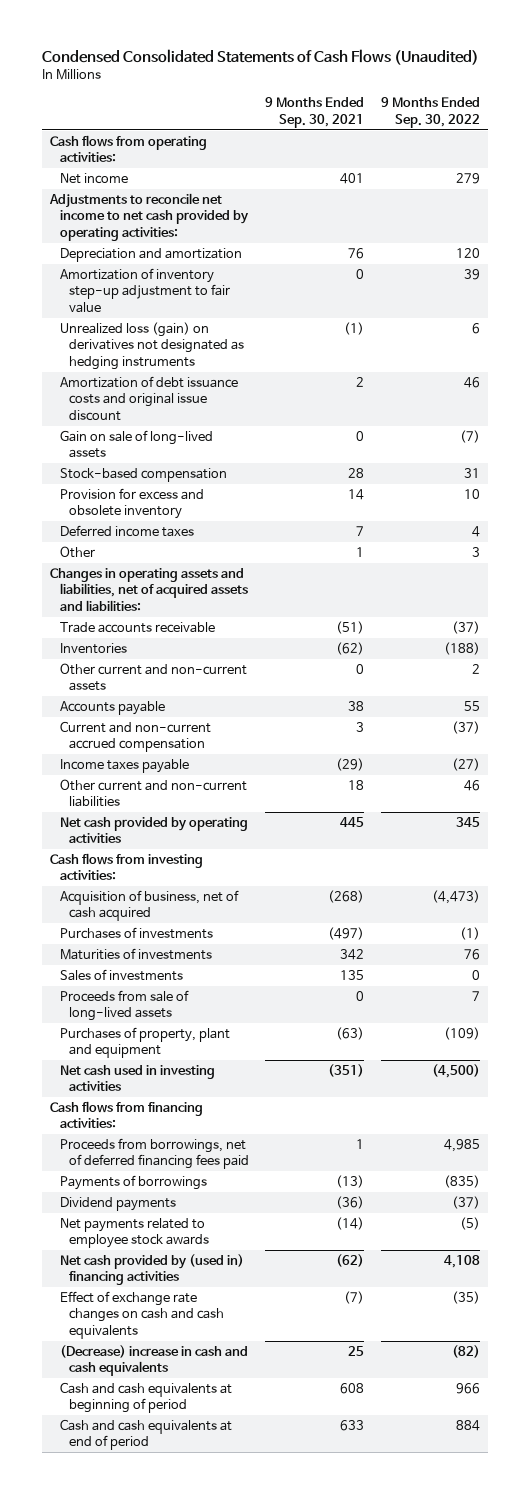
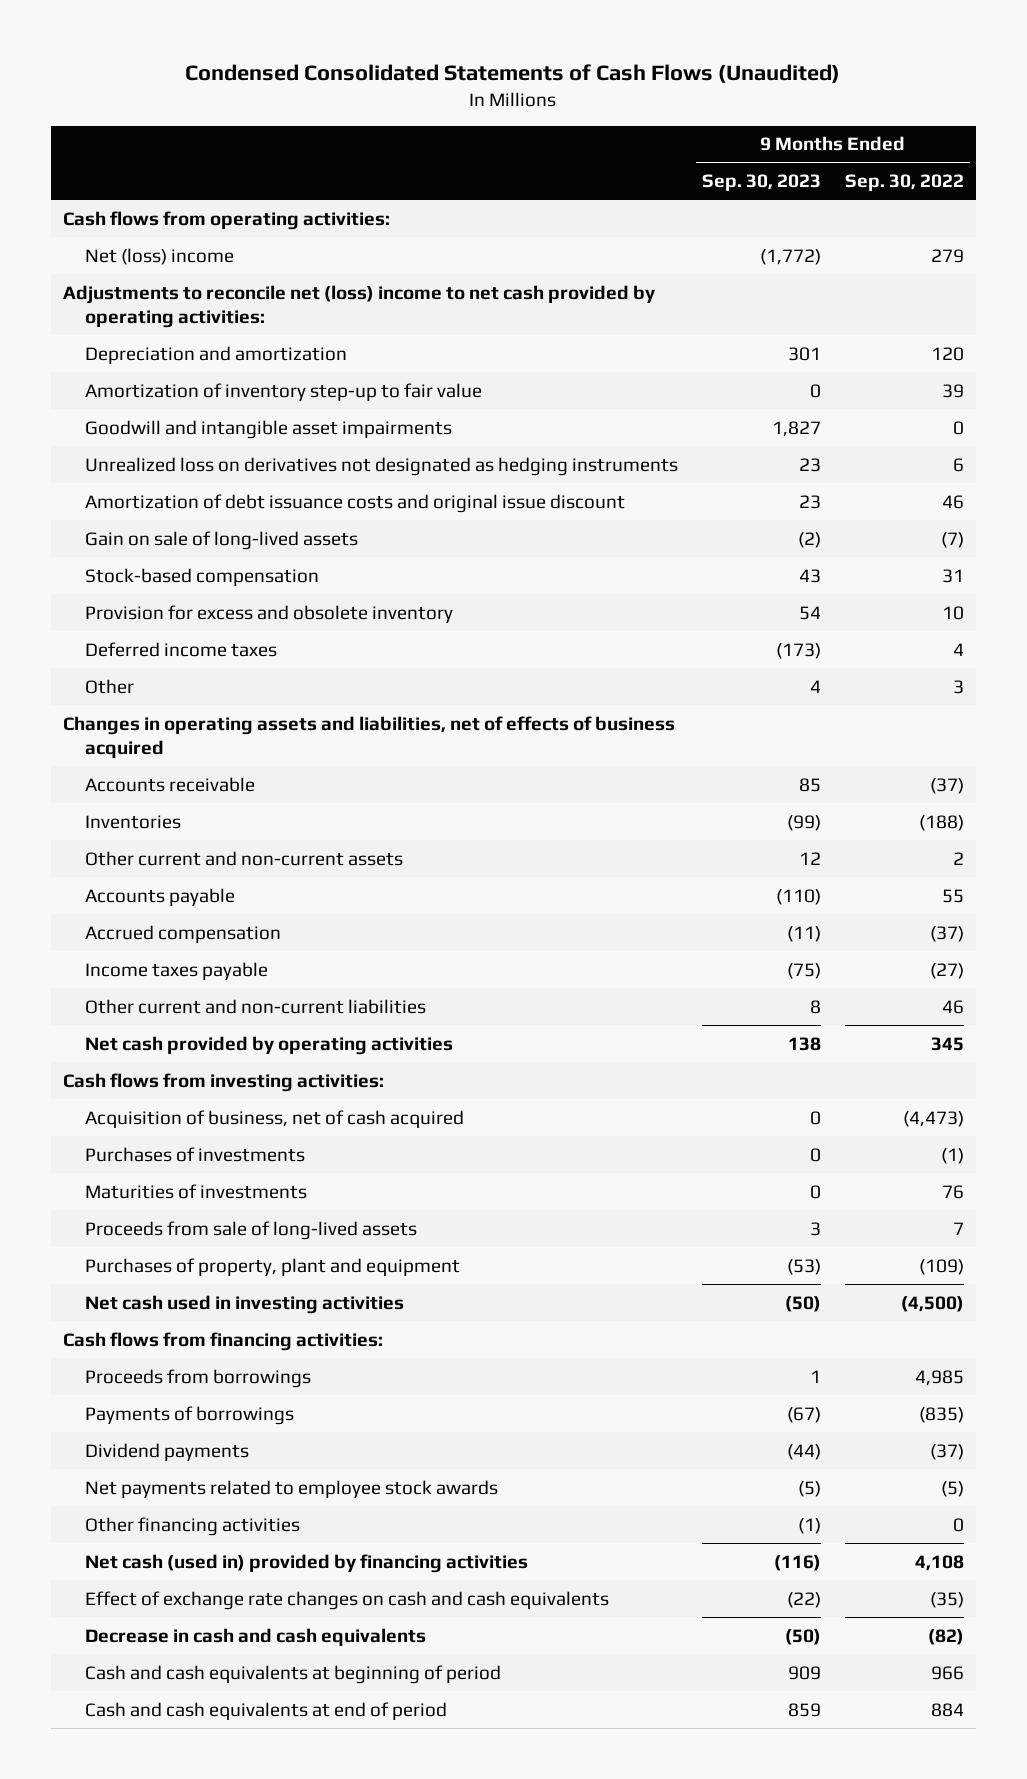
[265,97,365,128] 9 Months Ended Sep. 30, 2021 -> none
none -> [701,174,821,192] Sep. 30, 2023
[59,173,128,185] Net income -> [84,247,234,265] Net (loss) income
[49,193,249,241] Adjustments to reconcile net income to net cash provided by operating activities: -> [62,284,655,328] Adjustments to reconcile net (loss) income to net cash provided by operating activities:
[59,268,231,313] Amortization of inventory step-up adjustment to fair value -> [84,382,482,401] Amortization of inventory step-up to fair value
none -> [84,419,452,439] Goodwill and intangible asset impairments
[59,322,245,370] Unrealized loss (gain) on derivatives not designated as hedging instruments -> [84,456,678,476] Unrealized loss on derivatives not designated as hedging instruments
[50,568,248,611] Changes in operating assets and liabilities, net of acquired assets and liabilities: -> [62,715,675,758] Changes in operating assets and liabilities, net of effects of business acquired
[59,622,215,634] Trade accounts receivable -> [84,776,255,792] Accounts receivable
[59,721,211,753] Current and non-current accrued compensation -> none
none -> [84,924,281,943] Accrued compensation
[59,969,183,982] Sales of investments -> none
[59,1138,250,1170] Proceeds from borrowings, net of deferred financing fees paid -> [84,1368,311,1388] Proceeds from borrowings
none -> [84,1516,300,1536] Other financing activities
[59,1254,244,1286] Net cash provided by (used in) financing activities -> [84,1553,528,1573] Net cash (used in) provided by financing activities
[59,1345,248,1377] (Decrease) increase in cash and cash equivalents -> [84,1627,426,1646] Decrease in cash and cash equivalents

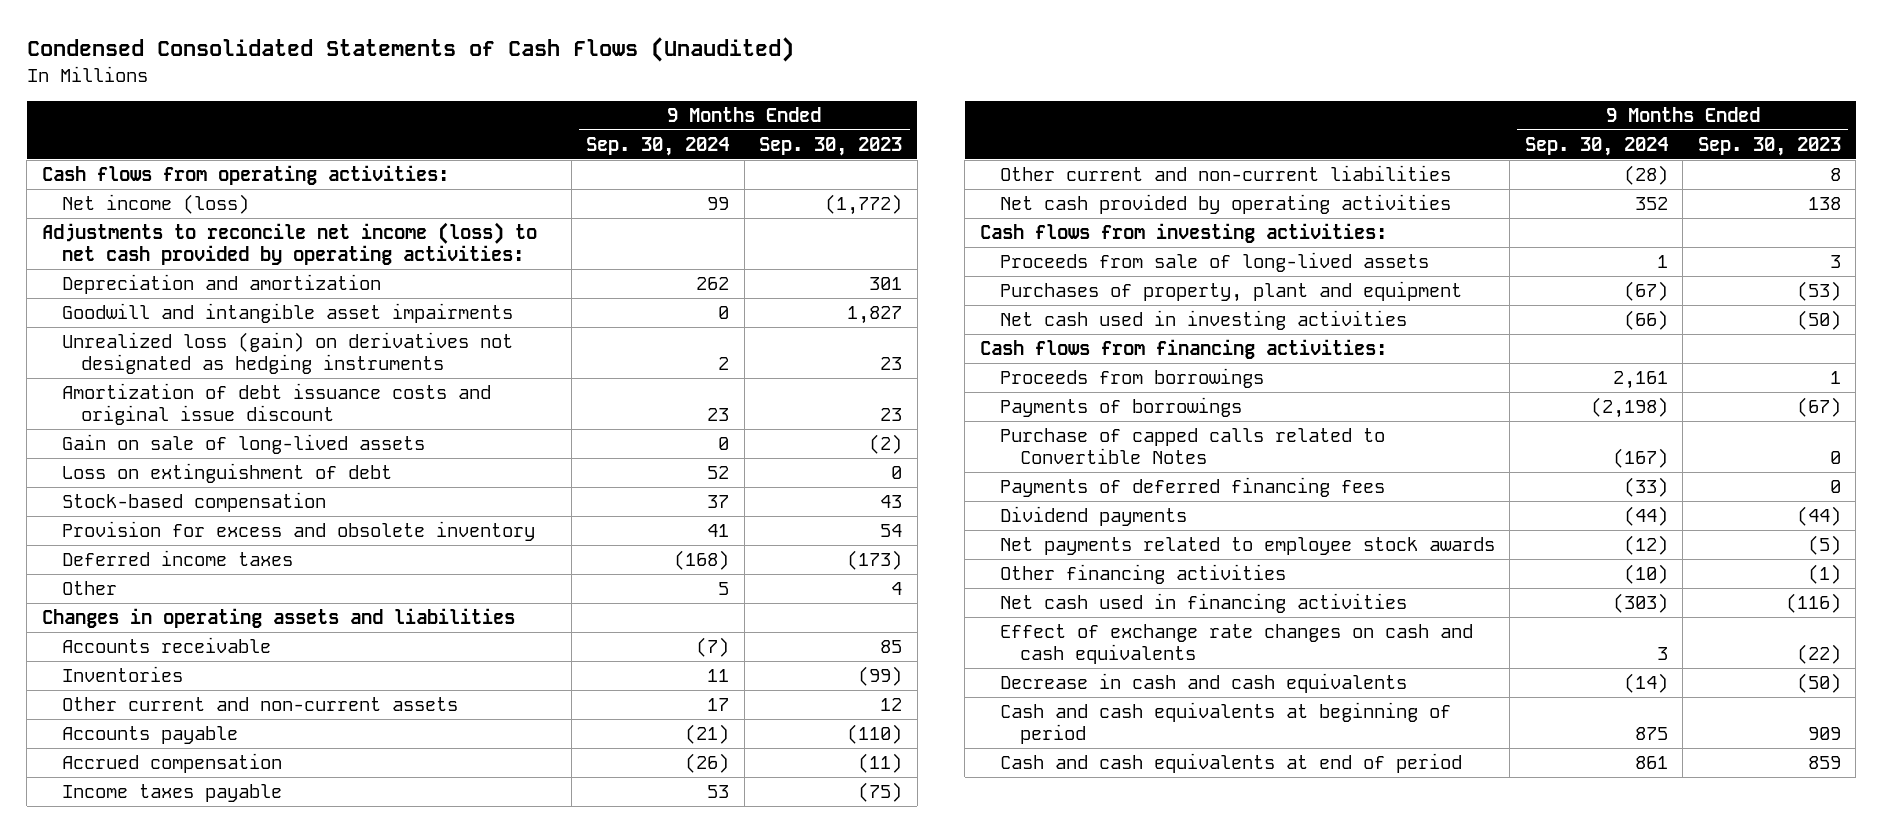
[845,174,965,192] Sep. 30, 2022 -> none
none -> [586,136,730,156] Sep. 30, 2024
[84,247,234,265] Net (loss) income -> [61,194,249,215] Net income (loss)
[62,284,655,328] Adjustments to reconcile net (loss) income to net cash provided by operating activities: -> [41,222,537,266] Adjustments to reconcile net income (loss) to net cash provided by operating activities:
[84,382,482,401] Amortization of inventory step-up to fair value -> none
[84,456,678,476] Unrealized loss on derivatives not designated as hedging instruments -> [61,332,513,375] Unrealized loss (gain) on derivatives not designated as hedging instruments
none -> [61,463,392,484] Loss on extinguishment of debt
[62,715,675,758] Changes in operating assets and liabilities, net of effects of business acquired -> [41,608,515,629] Changes in operating assets and liabilities
[84,1109,464,1128] Acquisition of business, net of cash acquired -> none
[84,1146,305,1162] Purchases of investments -> none
[84,1183,307,1199] Maturities of investments -> none
none -> [999,428,1385,465] Purchase of capped calls related to Convertible Notes
none -> [999,477,1385,498] Payments of deferred financing fees
[84,1553,528,1573] Net cash (used in) provided by financing activities -> [999,593,1407,614] Net cash used in financing activities

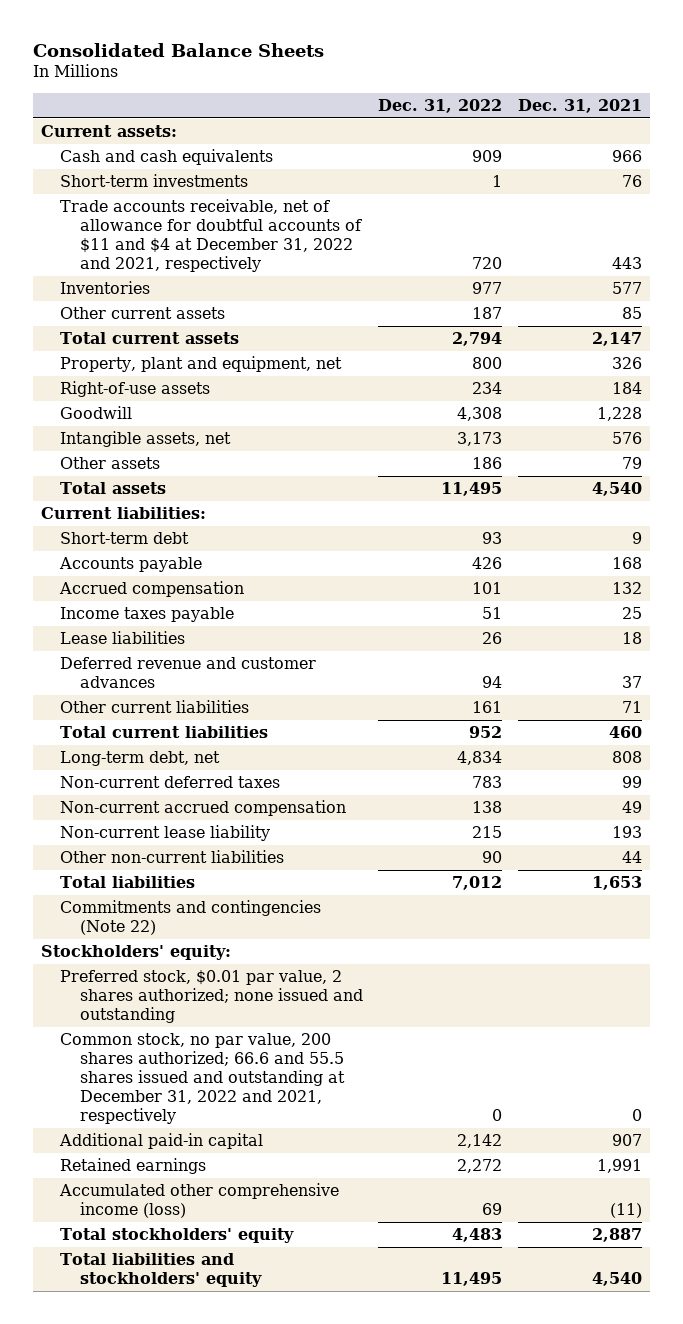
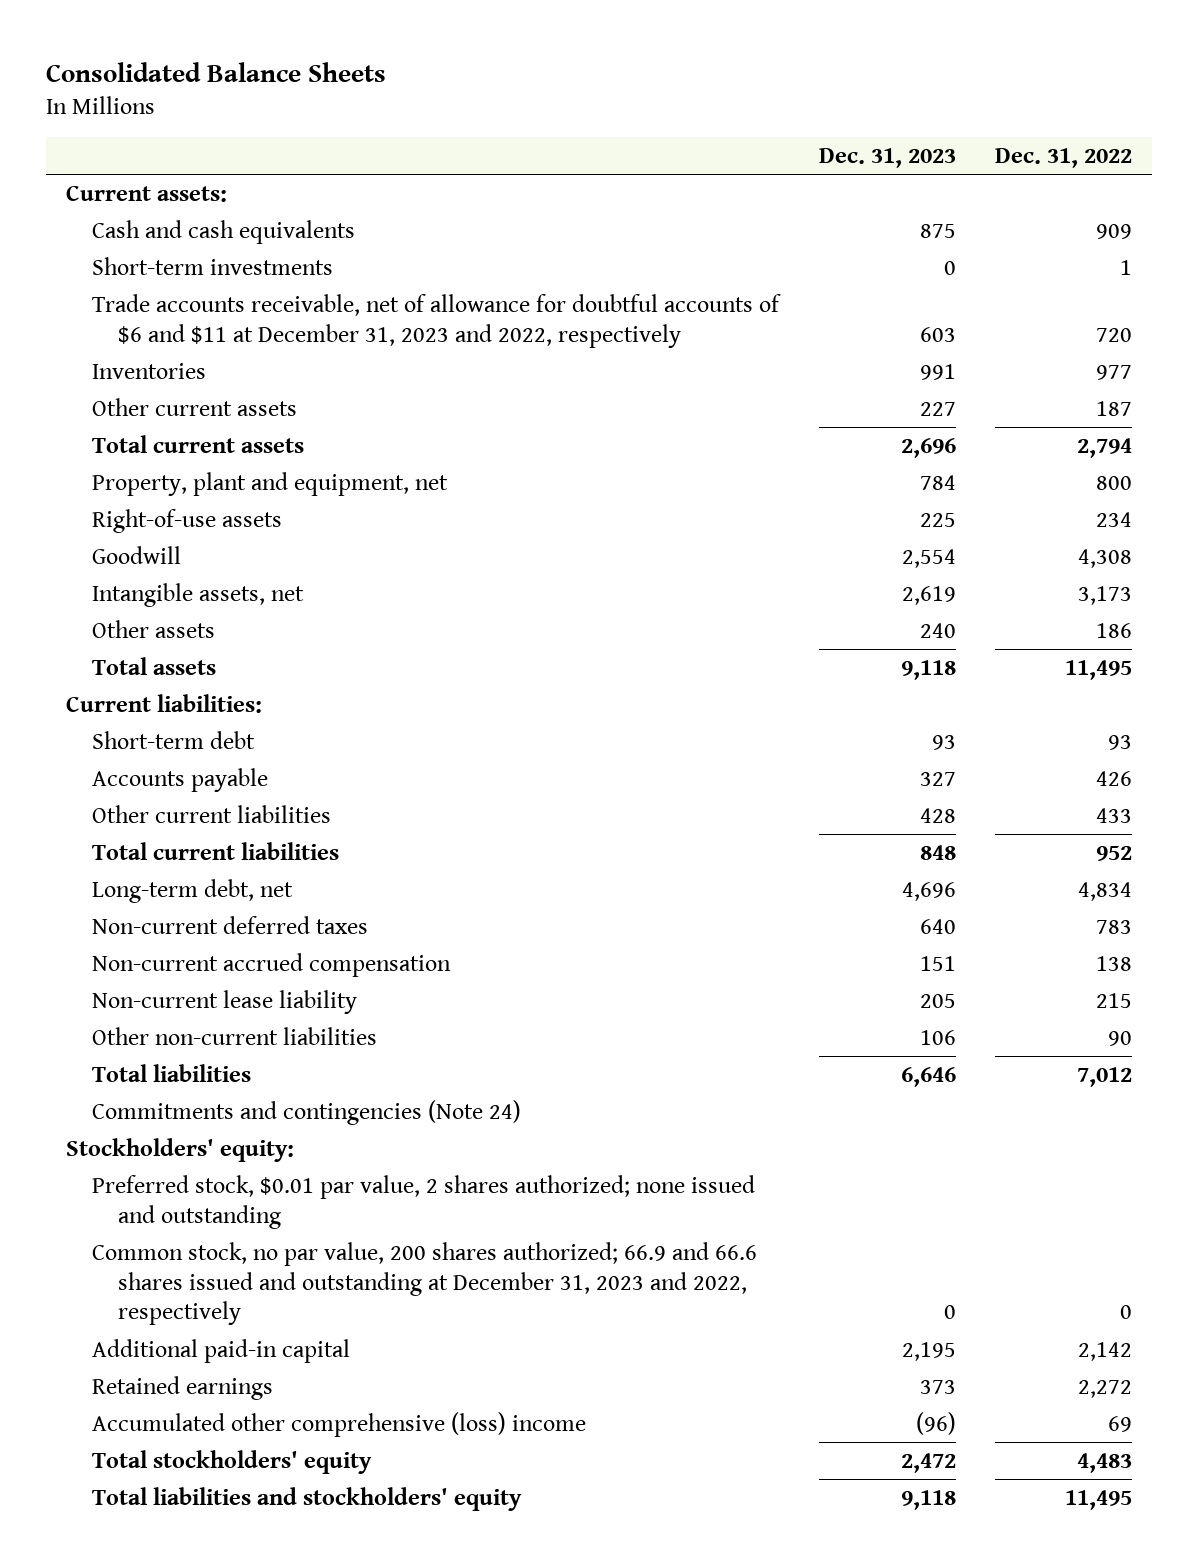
[517,98,642,113] Dec. 31, 2021 -> none
none -> [818,147,956,168] Dec. 31, 2023
[60,199,362,272] Trade accounts receivable, net of allowance for doubtful accounts of $11 and $4 at December 31, 2022 and 2021, respectively -> [91,293,781,348] Trade accounts receivable, net of allowance for doubtful accounts of $6 and $11 at December 31, 2023 and 2022, respectively
[59,581,245,598] Accrued compensation -> none
[60,607,235,623] Income taxes payable -> none
[60,631,186,645] Lease liabilities -> none
[60,657,317,689] Deferred revenue and customer advances -> none
[472,701,503,714] 161 -> [1096,807,1133,823] 433
[60,900,322,936] Commitments and contingencies (Note 22) -> [91,1099,521,1125] Commitments and contingencies (Note 24)
[60,1033,345,1124] Common stock, no par value, 200 shares authorized; 66.6 and 55.5 shares issued and outstanding at December 31, 2022 and 2021, respectively -> [91,1241,757,1326] Common stock, no par value, 200 shares authorized; 66.9 and 66.6 shares issued and outstanding at December 31, 2023 and 2022, respectively
[59,1183,340,1219] Accumulated other comprehensive income (loss) -> [91,1411,586,1437] Accumulated other comprehensive (loss) income

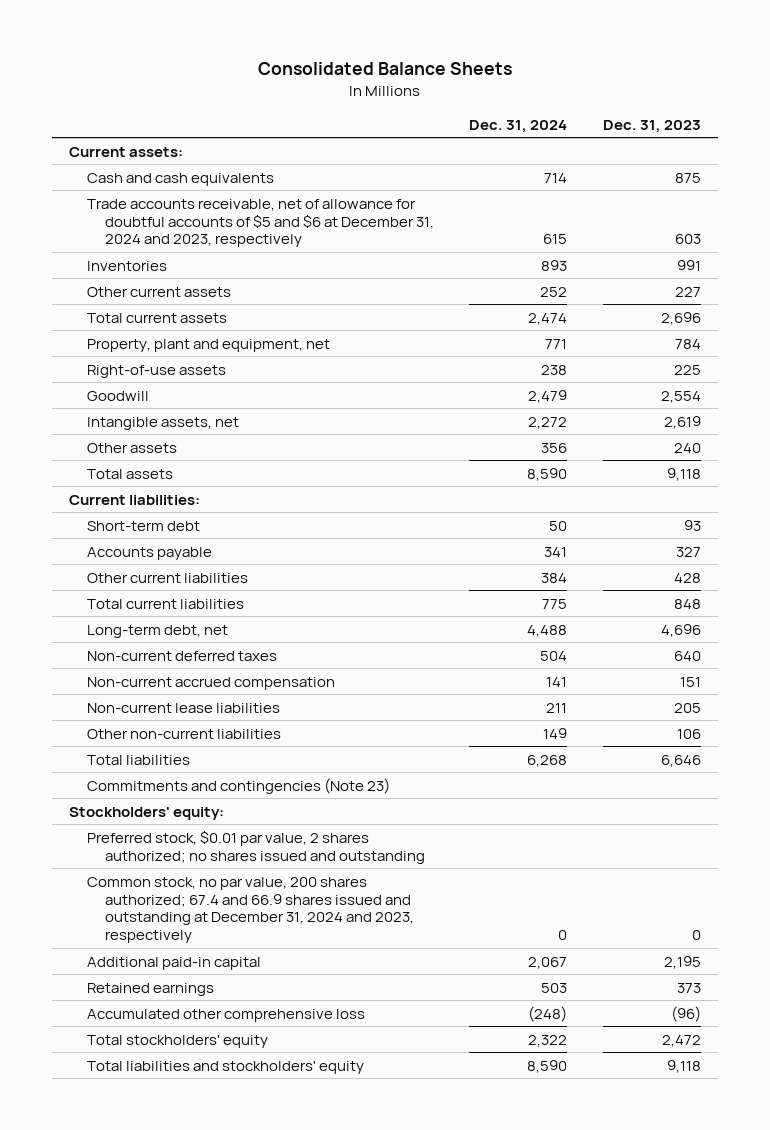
[995,147,1133,168] Dec. 31, 2022 -> none
none -> [469,119,568,133] Dec. 31, 2024
[91,256,333,275] Short-term investments -> none
[91,293,781,348] Trade accounts receivable, net of allowance for doubtful accounts of $6 and $11 at December 31, 2023 and 2022, respectively -> [86,198,434,248] Trade accounts receivable, net of allowance for doubtful accounts of $5 and $6 at December 31, 2024 and 2023, respectively
[91,989,357,1014] Non-current lease liability -> [86,702,280,713] Non-current lease liabilities
[91,1099,521,1125] Commitments and contingencies (Note 24) -> [86,777,390,794] Commitments and contingencies (Note 23)
[91,1174,755,1229] Preferred stock, $0.01 par value, 2 shares authorized; none issued and outstanding -> [86,829,425,864] Preferred stock, $0.01 par value, 2 shares authorized; no shares issued and outstanding
[91,1241,757,1326] Common stock, no par value, 200 shares authorized; 66.9 and 66.6 shares issued and outstanding at December 31, 2023 and 2022, respectively -> [86,876,414,944] Common stock, no par value, 200 shares authorized; 67.4 and 66.9 shares issued and outstanding at December 31, 2024 and 2023, respectively
[91,1411,586,1437] Accumulated other comprehensive (loss) income -> [86,1008,365,1022] Accumulated other comprehensive loss

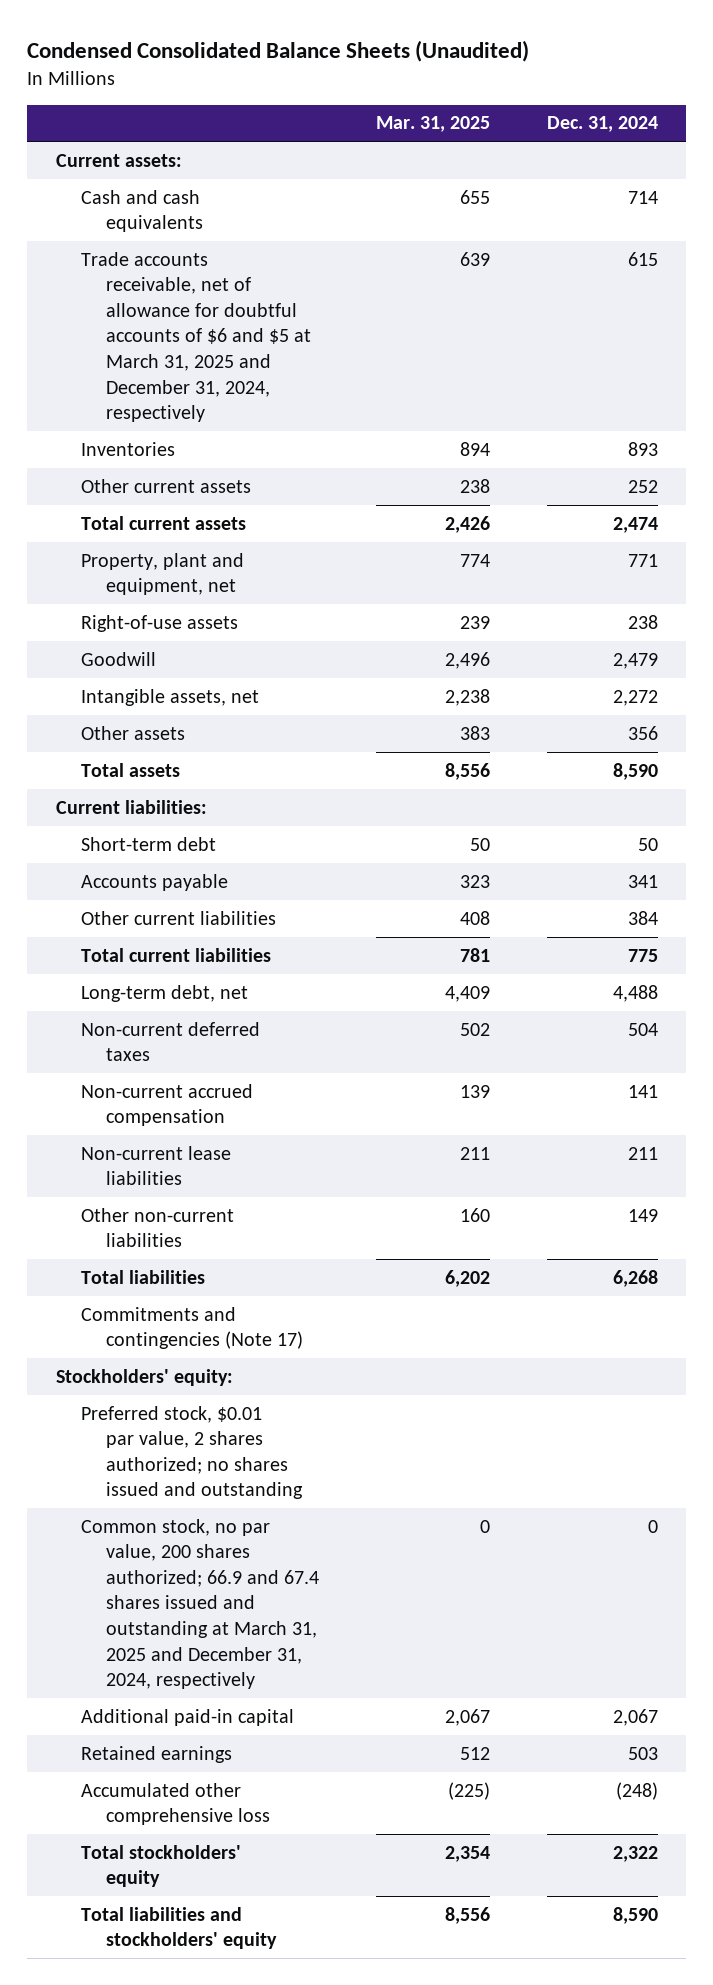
[257,62,512,76] Consolidated Balance Sheets -> [27,40,530,63] Condensed Consolidated Balance Sheets (Unaudited)
[602,119,701,133] Dec. 31, 2023 -> none
none -> [375,116,490,133] Mar. 31, 2025
[86,198,434,248] Trade accounts receivable, net of allowance for doubtful accounts of $5 and $6 at December 31, 2024 and 2023, respectively -> [80,251,312,423] Trade accounts receivable, net of allowance for doubtful accounts of $6 and $5 at March 31, 2025 and December 31, 2024, respectively
[86,777,390,794] Commitments and contingencies (Note 23) -> [80,1306,304,1350] Commitments and contingencies (Note 17)
[86,876,414,944] Common stock, no par value, 200 shares authorized; 67.4 and 66.9 shares issued and outstanding at December 31, 2024 and 2023, respectively -> [80,1518,320,1690] Common stock, no par value, 200 shares authorized; 66.9 and 67.4 shares issued and outstanding at March 31, 2025 and December 31, 2024, respectively

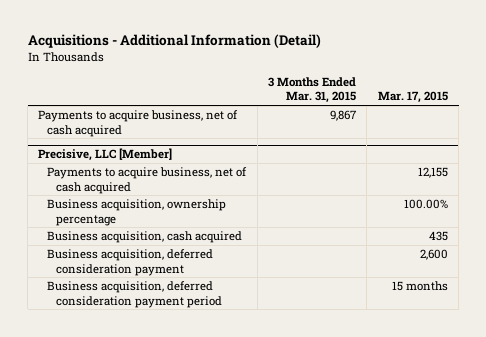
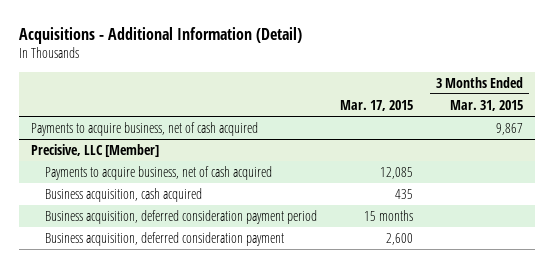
[47,199,227,226] Business acquisition, ownership percentage -> none
[417,167,448,179] 12,155 -> [380,166,414,179] 12,085
[47,249,214,276] Business acquisition, deferred consideration payment -> [45,231,285,246] Business acquisition, deferred consideration payment

